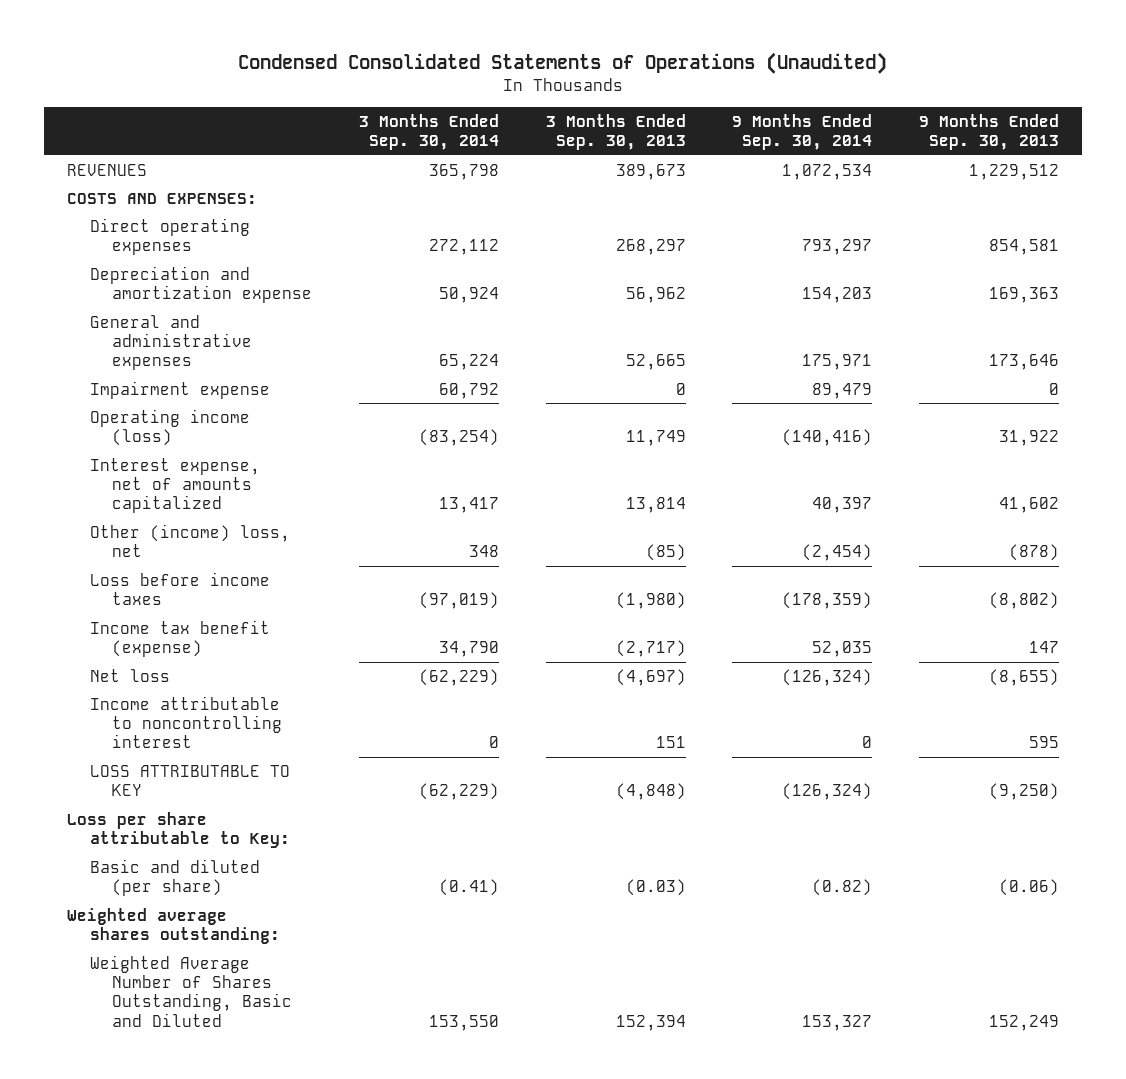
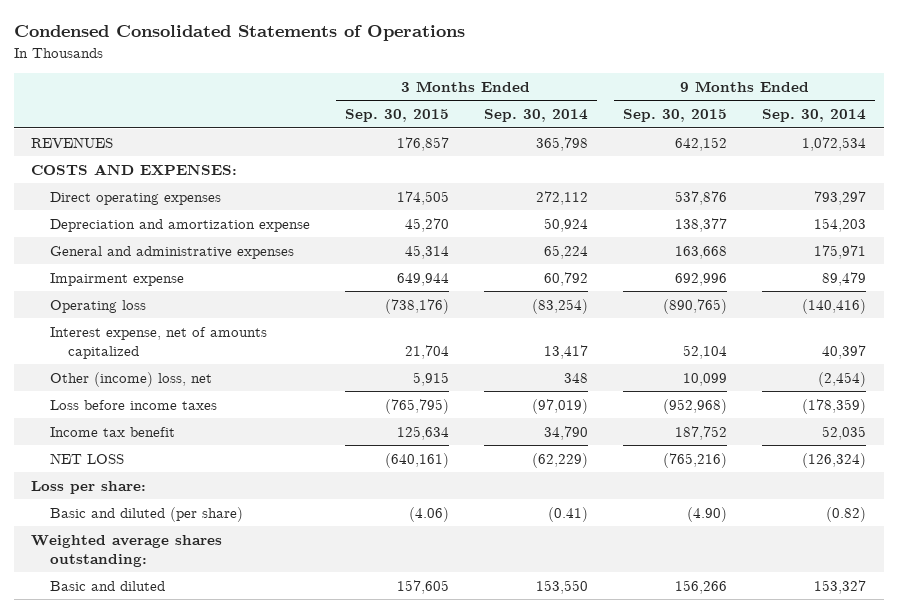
[237,52,887,75] Condensed Consolidated Statements of Operations (Unaudited) -> [13,25,465,42] Condensed Consolidated Statements of Operations
[545,114,686,151] 3 Months Ended Sep. 30, 2013 -> none
[918,114,1059,151] 9 Months Ended Sep. 30, 2013 -> none
none -> [344,109,449,123] Sep. 30, 2015
none -> [623,109,728,123] Sep. 30, 2015
[89,408,250,447] Operating income (loss) -> [49,299,146,313] Operating loss
[89,668,170,682] Net loss -> none
[89,695,283,749] Income attributable to noncontrolling interest -> none
[89,619,270,658] Income tax benefit (expense) -> [49,426,175,437] Income tax benefit
[89,764,290,797] LOSS ATTRIBUTABLE TO KEY -> [49,452,124,464] NET LOSS
[67,811,290,849] Loss per share attributable to Key: -> [31,480,147,494] Loss per share:
[89,954,293,1027] Weighted Average Number of Shares Outstanding, Basic and Diluted -> [49,580,165,591] Basic and diluted

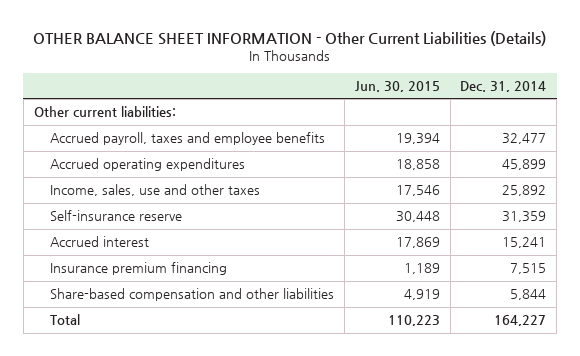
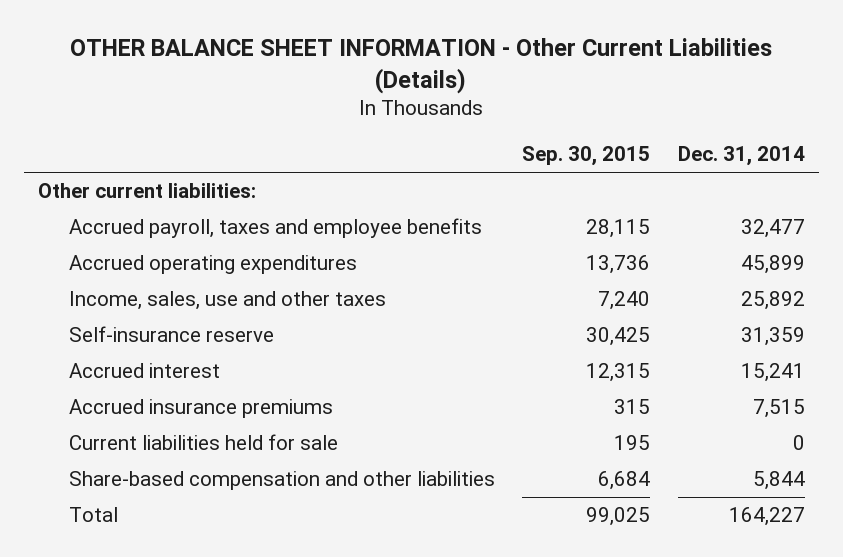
[354,80,440,92] Jun. 30, 2015 -> none
none -> [522,146,651,167] Sep. 30, 2015
[50,262,228,276] Insurance premium financing -> [68,399,333,419] Accrued insurance premiums
none -> [68,434,338,451] Current liabilities held for sale

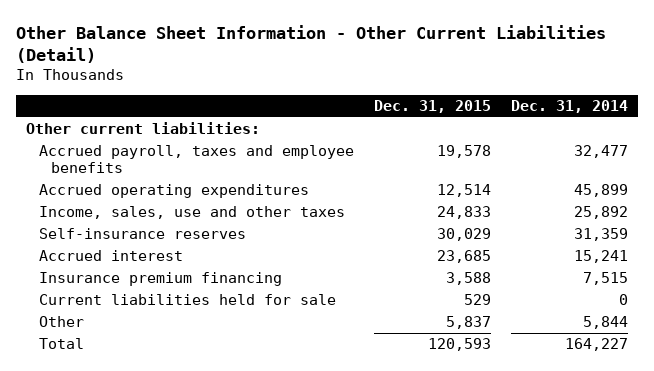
[70,37,773,94] OTHER BALANCE SHEET INFORMATION - Other Current Liabilities (Details) -> [16,24,607,64] Other Balance Sheet Information - Other Current Liabilities (Detail)
[522,146,651,167] Sep. 30, 2015 -> none
none -> [373,100,491,114] Dec. 31, 2015
[68,326,274,343] Self-insurance reserve -> [38,228,246,240] Self-insurance reserves
[68,399,333,419] Accrued insurance premiums -> [38,272,282,287] Insurance premium financing
[68,471,495,491] Share-based compensation and other liabilities -> [38,316,84,328] Other

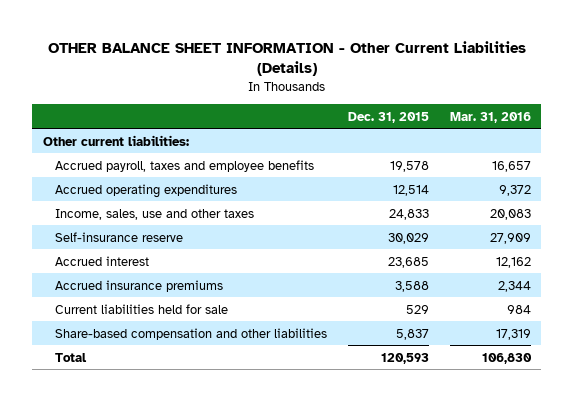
[16,24,607,64] Other Balance Sheet Information - Other Current Liabilities (Detail) -> [47,40,526,77] OTHER BALANCE SHEET INFORMATION - Other Current Liabilities (Details)
[510,100,628,114] Dec. 31, 2014 -> none
none -> [449,111,531,123] Mar. 31, 2016
[38,228,246,240] Self-insurance reserves -> [55,231,184,242] Self-insurance reserve
[38,272,282,287] Insurance premium financing -> [55,279,224,292] Accrued insurance premiums
[38,316,84,328] Other -> [55,327,328,340] Share-based compensation and other liabilities

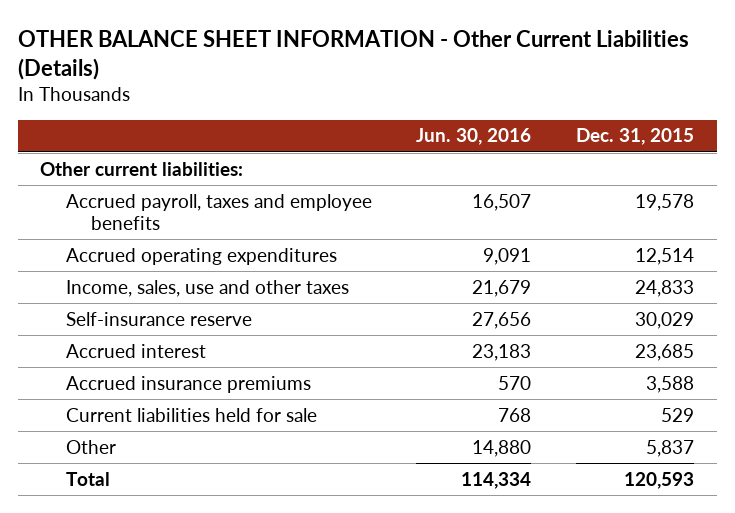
[449,111,531,123] Mar. 31, 2016 -> none
none -> [416,128,532,146] Jun. 30, 2016
[55,327,328,340] Share-based compensation and other liabilities -> [65,439,116,454] Other

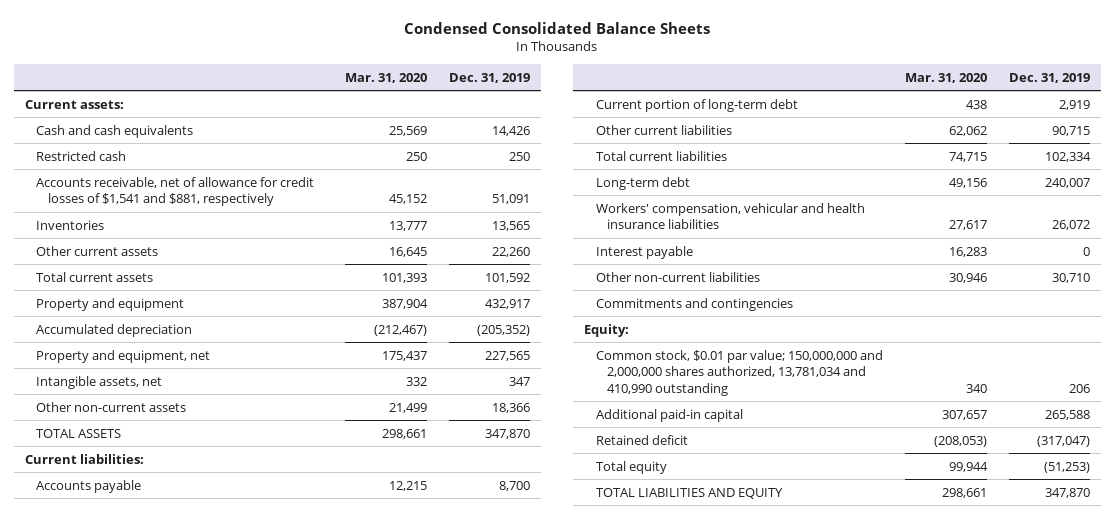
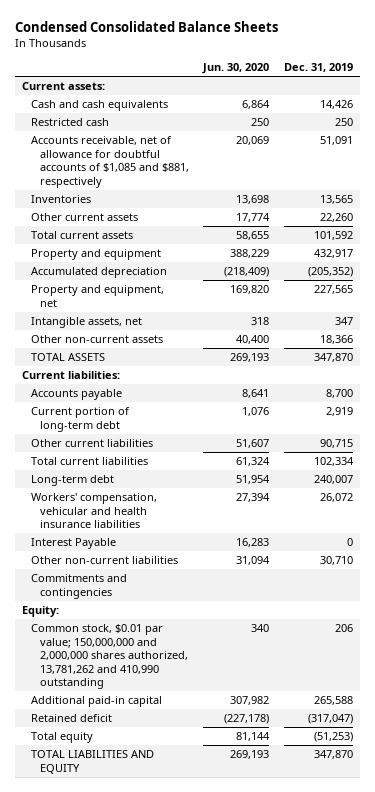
[345,72,428,83] Mar. 31, 2020 -> none
none -> [202,63,270,75] Jun. 30, 2020
[36,176,315,207] Accounts receivable, net of allowance for credit losses of $1,541 and $881, respectively -> [30,136,189,188] Accounts receivable, net of allowance for doubtful accounts of $1,085 and $881, respectively
[595,245,693,259] Interest payable -> [30,538,116,550] Interest Payable
[595,349,883,396] Common stock, $0.01 par value; 150,000,000 and 2,000,000 shares authorized, 13,781,034 and 410,990 outstanding -> [30,624,188,690] Common stock, $0.01 par value; 150,000,000 and 2,000,000 shares authorized, 13,781,262 and 410,990 outstanding

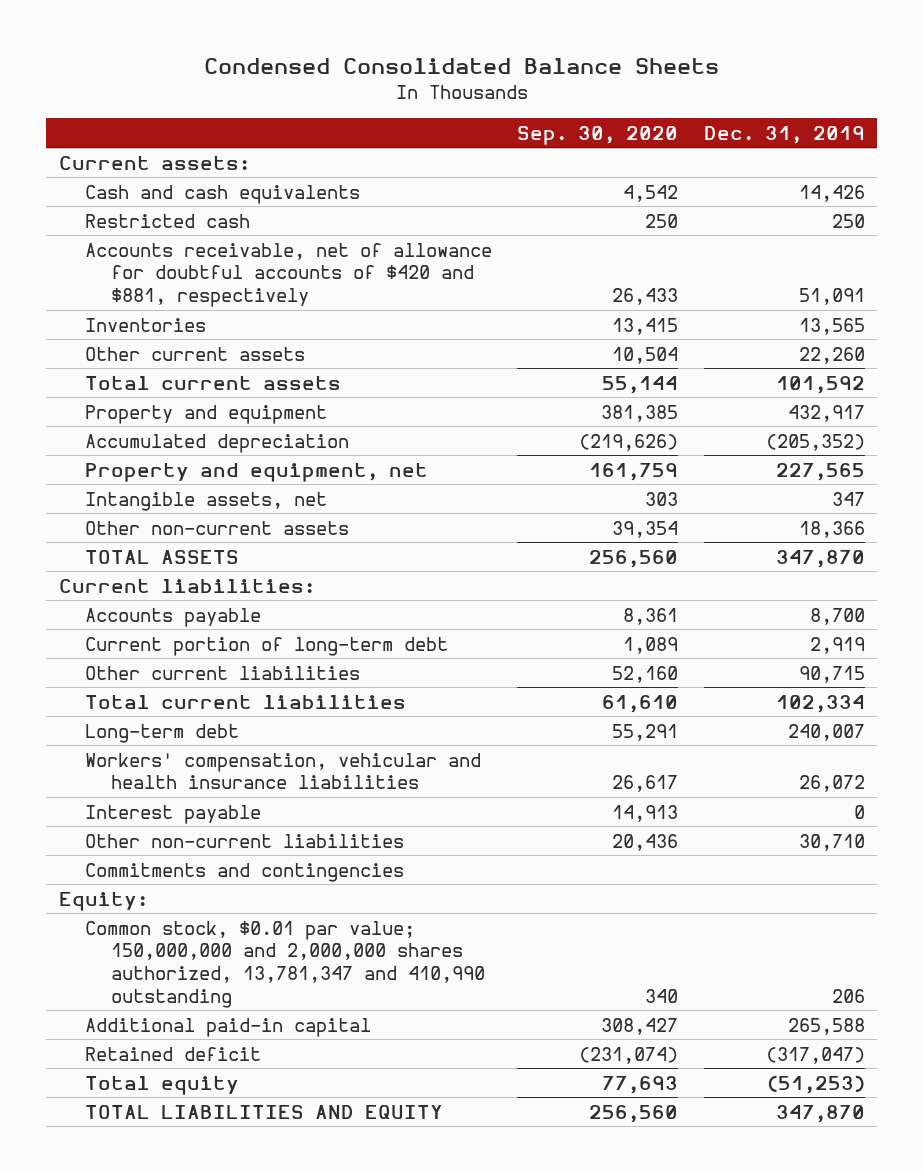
[202,63,270,75] Jun. 30, 2020 -> none
none -> [517,125,679,145] Sep. 30, 2020
[30,136,189,188] Accounts receivable, net of allowance for doubtful accounts of $1,085 and $881, respectively -> [84,242,492,308] Accounts receivable, net of allowance for doubtful accounts of $420 and $881, respectively
[30,538,116,550] Interest Payable -> [84,804,261,824] Interest payable
[30,624,188,690] Common stock, $0.01 par value; 150,000,000 and 2,000,000 shares authorized, 13,781,262 and 410,990 outstanding -> [84,920,485,1008] Common stock, $0.01 par value; 150,000,000 and 2,000,000 shares authorized, 13,781,347 and 410,990 outstanding

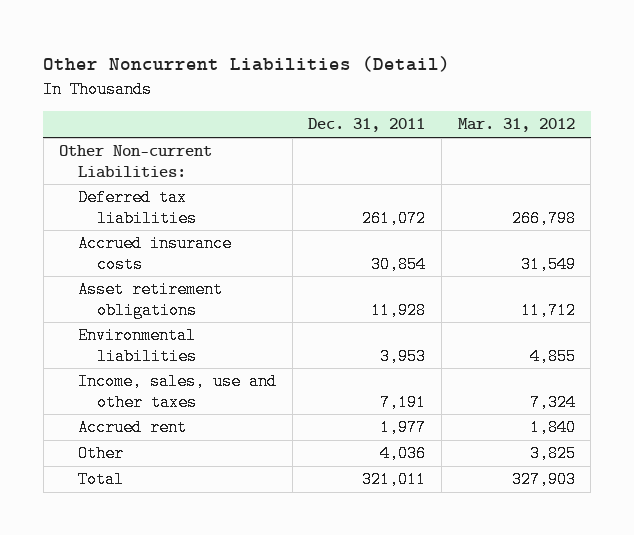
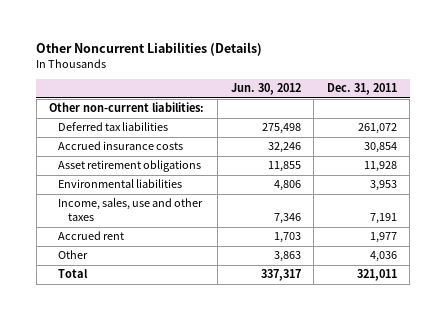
[43,56,451,73] Other Noncurrent Liabilities (Detail) -> [36,42,263,57] Other Noncurrent Liabilities (Details)
[457,118,575,133] Mar. 31, 2012 -> none
none -> [230,83,301,96] Jun. 30, 2012
[59,145,213,178] Other Non-current Liabilities: -> [49,102,205,113] Other non-current liabilities:

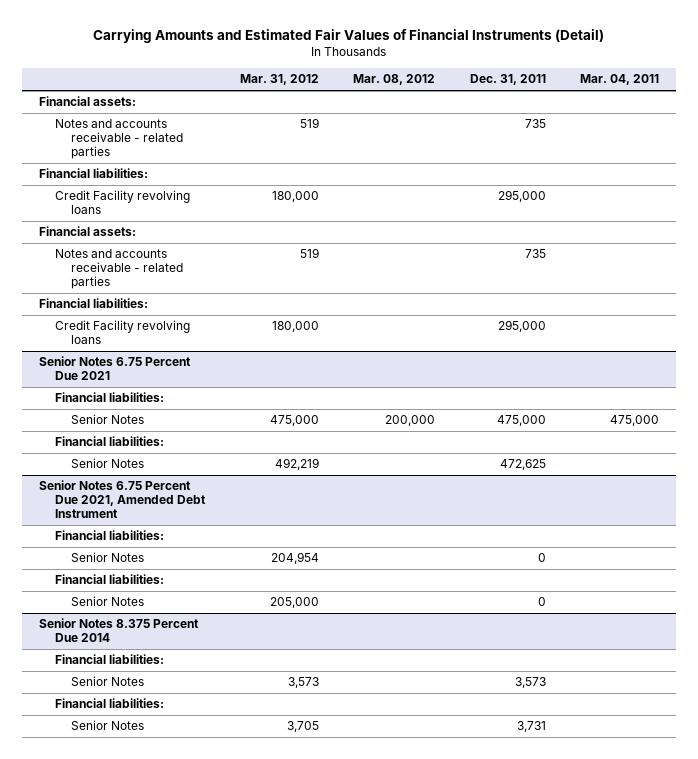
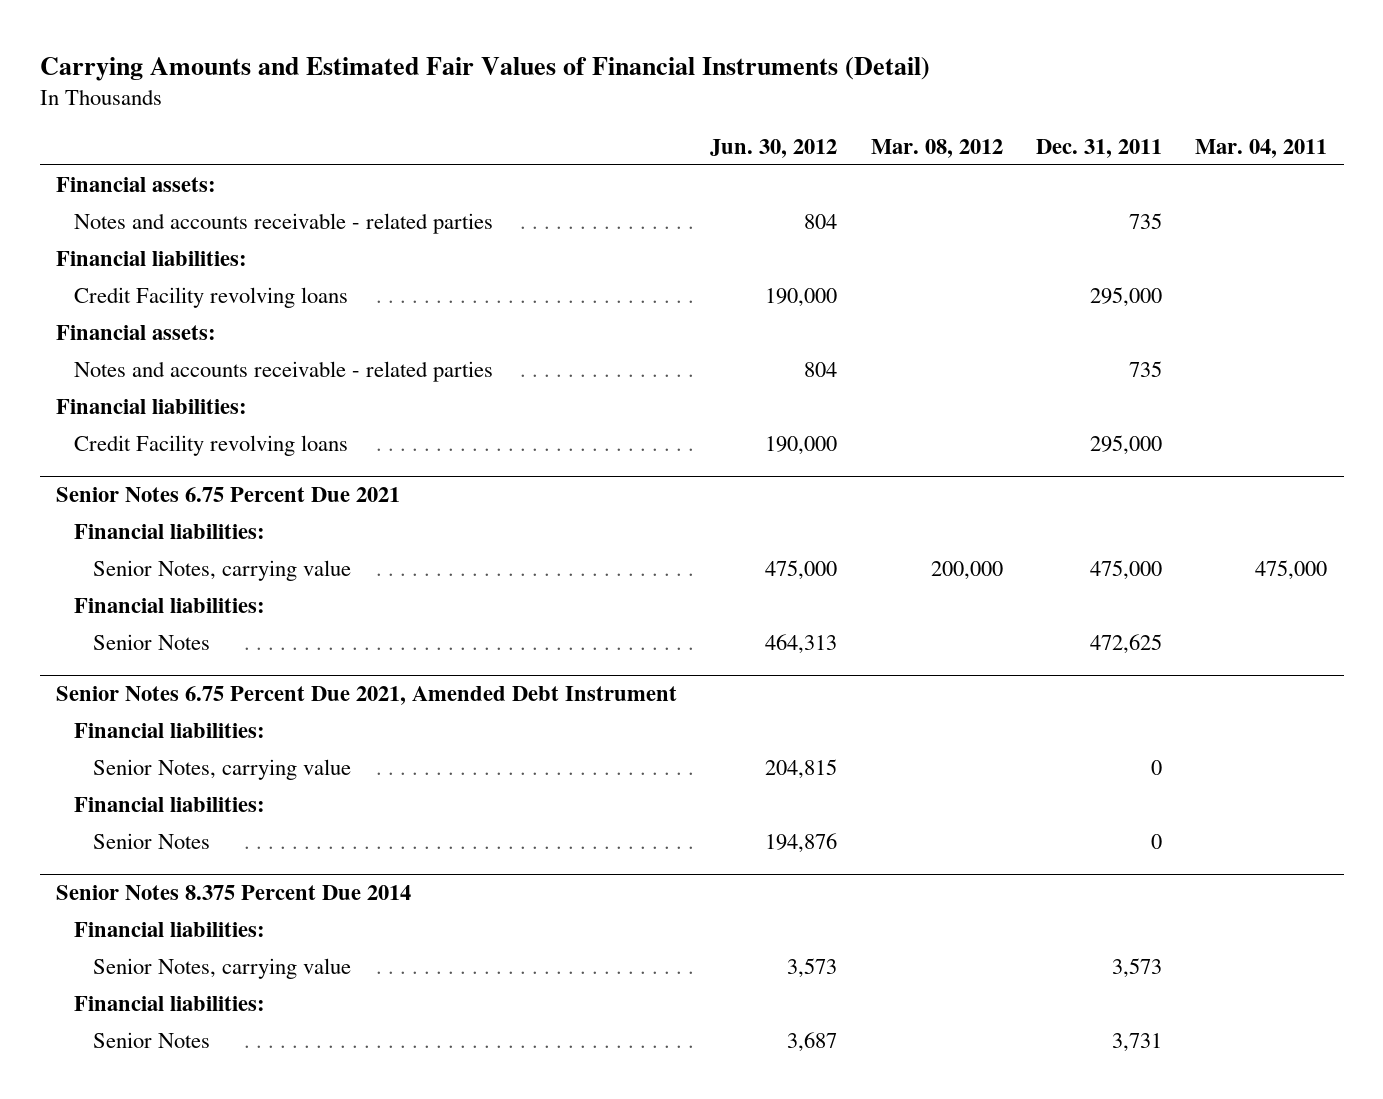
[239,74,319,86] Mar. 31, 2012 -> none
none -> [710,138,838,158] Jun. 30, 2012
[71,414,145,425] Senior Notes -> [92,559,351,581] Senior Notes, carrying value
[71,552,145,563] Senior Notes -> [92,758,351,780] Senior Notes, carrying value
[71,676,145,687] Senior Notes -> [92,957,351,979] Senior Notes, carrying value

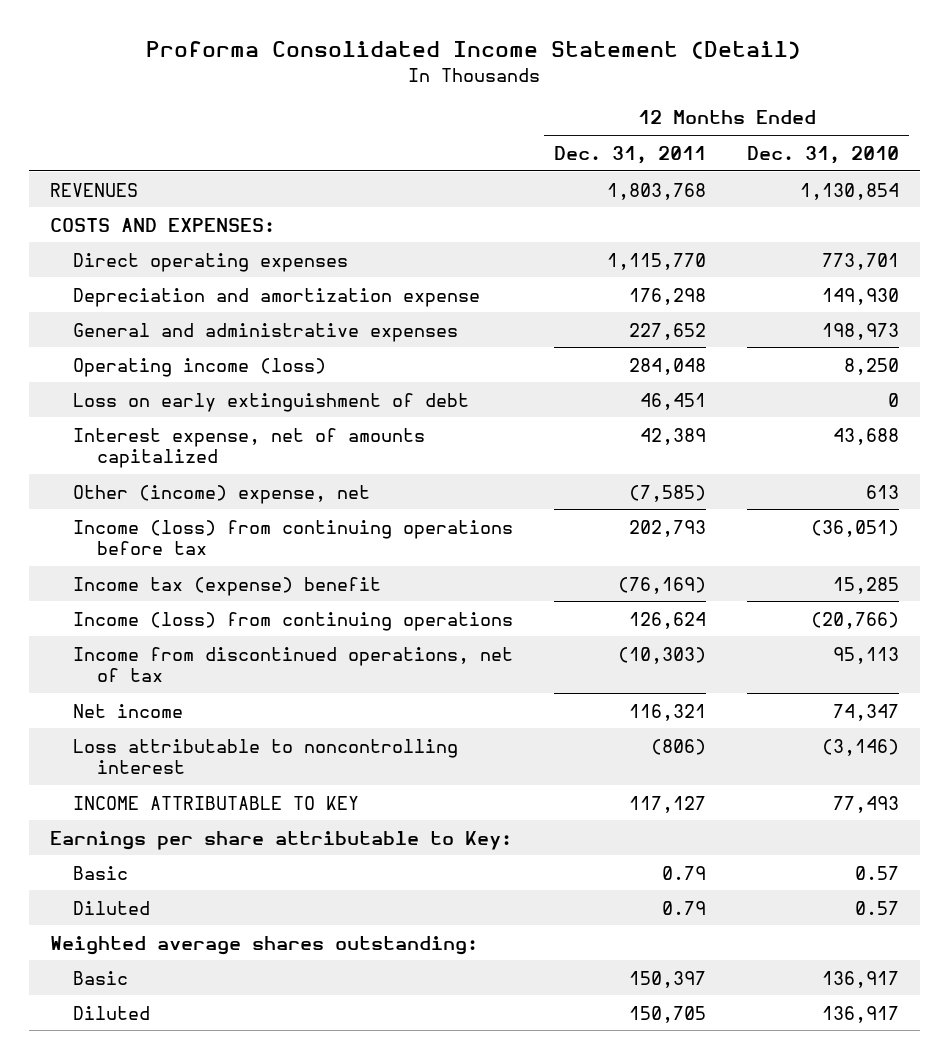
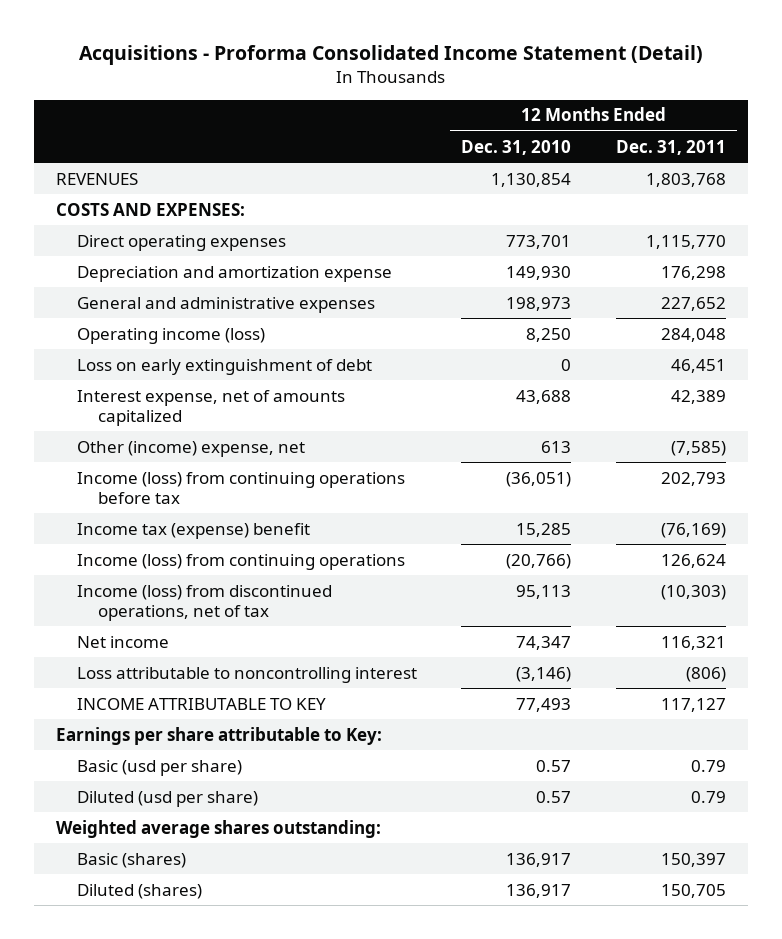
[146,41,802,60] Proforma Consolidated Income Statement (Detail) -> [79,45,704,66] Acquisitions - Proforma Consolidated Income Statement (Detail)
[73,646,514,683] Income from discontinued operations, net of tax -> [76,584,332,621] Income (loss) from discontinued operations, net of tax
[73,865,129,880] Basic -> [76,759,242,776] Basic (usd per share)
[73,900,151,915] Diluted -> [76,790,258,807] Diluted (usd per share)
[73,970,129,985] Basic -> [76,852,186,868] Basic (shares)
[73,1005,151,1020] Diluted -> [76,883,202,899] Diluted (shares)

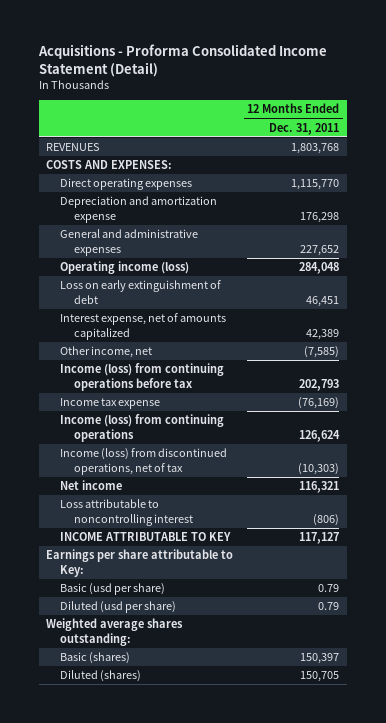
[461,139,572,155] Dec. 31, 2010 -> none
[76,440,305,457] Other (income) expense, net -> [59,346,152,359] Other income, net
[76,522,310,539] Income tax (expense) benefit -> [59,398,160,410] Income tax expense

